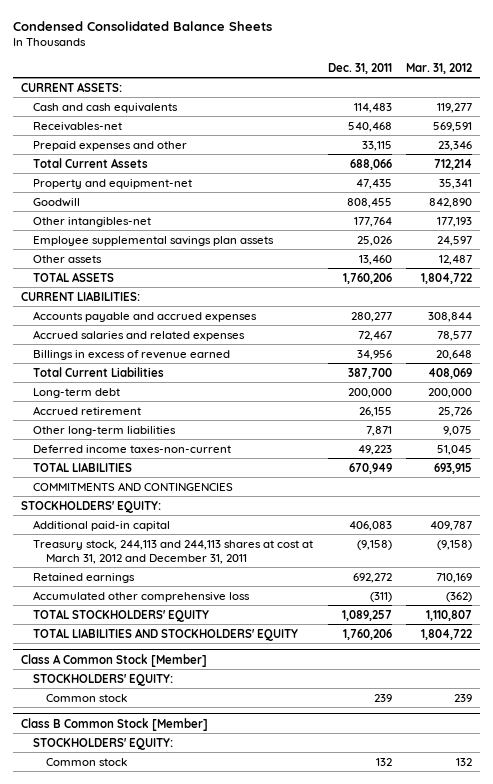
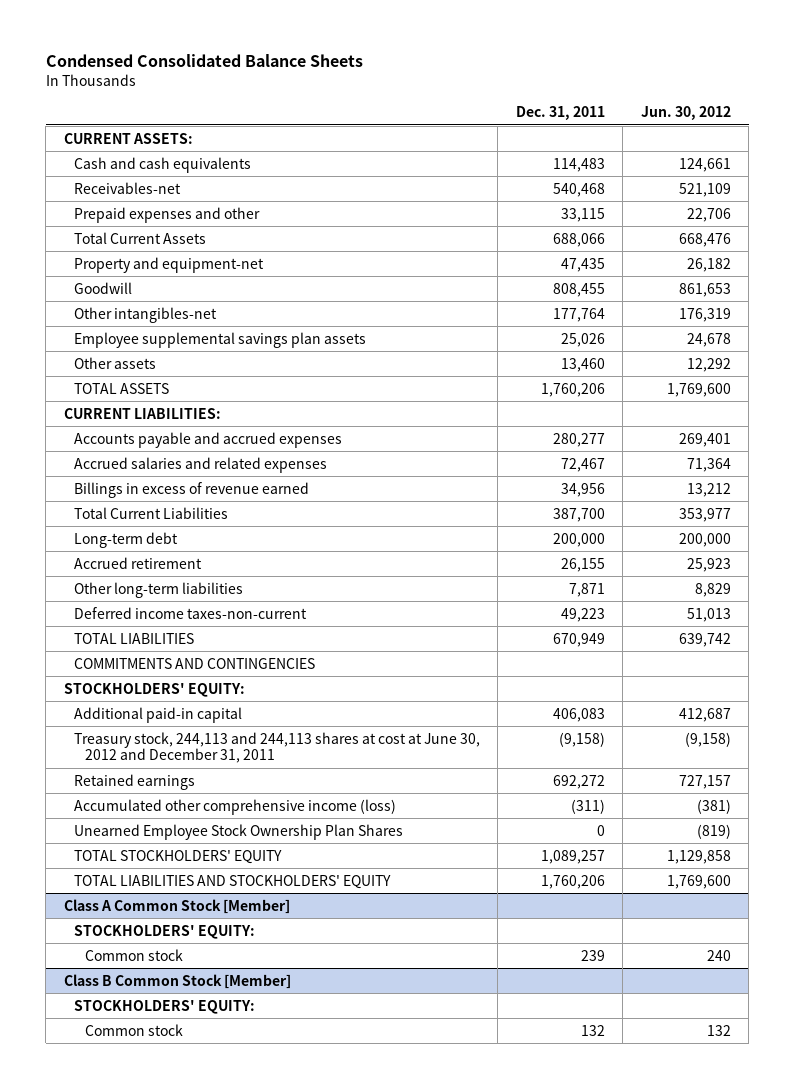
[406,62,473,74] Mar. 31, 2012 -> none
none -> [640,106,731,121] Jun. 30, 2012
[33,539,314,564] Treasury stock, 244,113 and 244,113 shares at cost at March 31, 2012 and December 31, 2011 -> [74,731,481,764] Treasury stock, 244,113 and 244,113 shares at cost at June 30, 2012 and December 31, 2011
[33,590,251,602] Accumulated other comprehensive loss -> [74,798,397,815] Accumulated other comprehensive income (loss)
none -> [74,823,404,840] Unearned Employee Stock Ownership Plan Shares

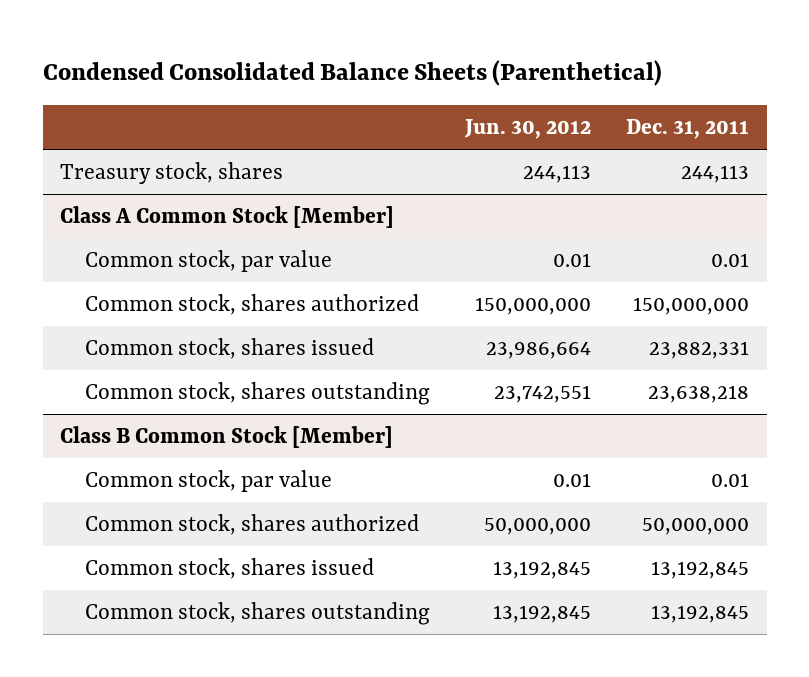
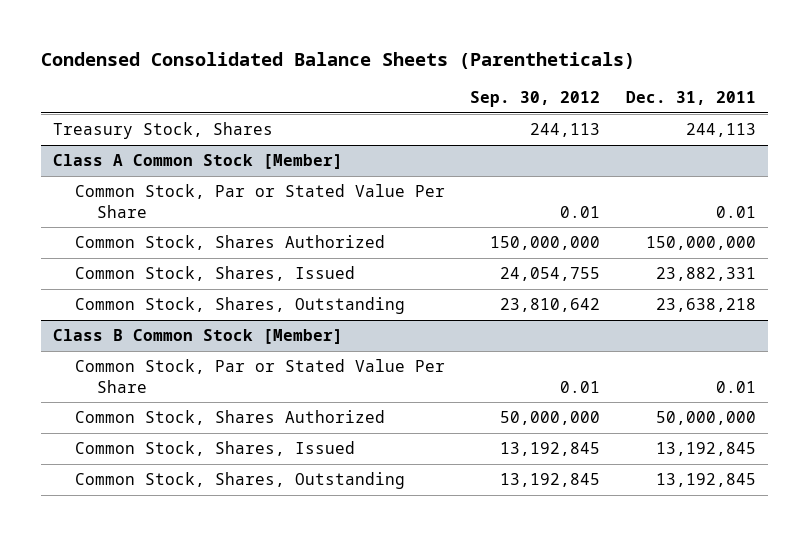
[42,60,662,87] Condensed Consolidated Balance Sheets (Parenthetical) -> [40,51,635,69] Condensed Consolidated Balance Sheets (Parentheticals)
[464,118,592,139] Jun. 30, 2012 -> none
none -> [470,91,601,108] Sep. 30, 2012
[60,162,284,185] Treasury stock, shares -> [53,122,274,140] Treasury Stock, Shares
[85,250,333,273] Common stock, par value -> [75,184,446,218] Common Stock, Par or Stated Value Per Share
[85,294,420,316] Common stock, shares authorized -> [75,235,386,251] Common Stock, Shares Authorized
[85,338,375,360] Common stock, shares issued -> [75,266,356,282] Common Stock, Shares, Issued
[85,382,431,406] Common stock, shares outstanding -> [75,297,406,315] Common Stock, Shares, Outstanding
[85,470,333,493] Common stock, par value -> [75,359,446,393] Common Stock, Par or Stated Value Per Share
[85,514,420,536] Common stock, shares authorized -> [75,410,386,426] Common Stock, Shares Authorized
[85,558,375,580] Common stock, shares issued -> [75,441,356,457] Common Stock, Shares, Issued
[85,602,431,626] Common stock, shares outstanding -> [75,472,406,490] Common Stock, Shares, Outstanding

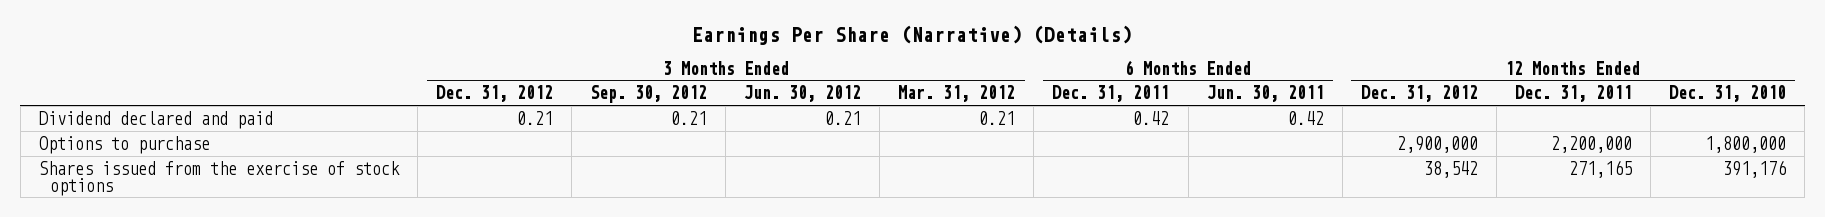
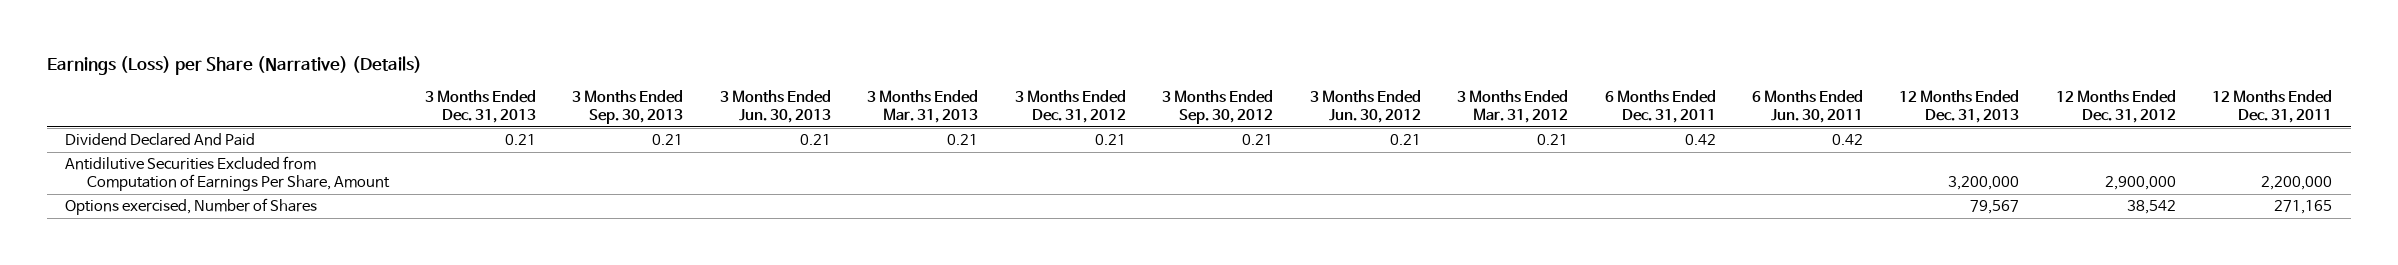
[692,24,1133,45] Earnings Per Share (Narrative) (Details) -> [46,55,422,75] Earnings (Loss) per Share (Narrative) (Details)
[1669,85,1787,103] Dec. 31, 2010 -> none
none -> [424,89,536,124] 3 Months Ended Dec. 31, 2013
none -> [572,89,684,125] 3 Months Ended Sep. 30, 2013
none -> [719,89,831,124] 3 Months Ended Jun. 30, 2013
none -> [867,89,979,124] 3 Months Ended Mar. 31, 2013
none -> [1899,89,2020,124] 12 Months Ended Dec. 31, 2013
[38,110,273,129] Dividend declared and paid -> [65,133,256,147] Dividend Declared And Paid
[38,135,210,154] Options to purchase -> [65,156,390,192] Antidilutive Securities Excluded from Computation of Earnings Per Share, Amount
[38,160,400,196] Shares issued from the exercise of stock options -> [65,198,318,216] Options exercised, Number of Shares

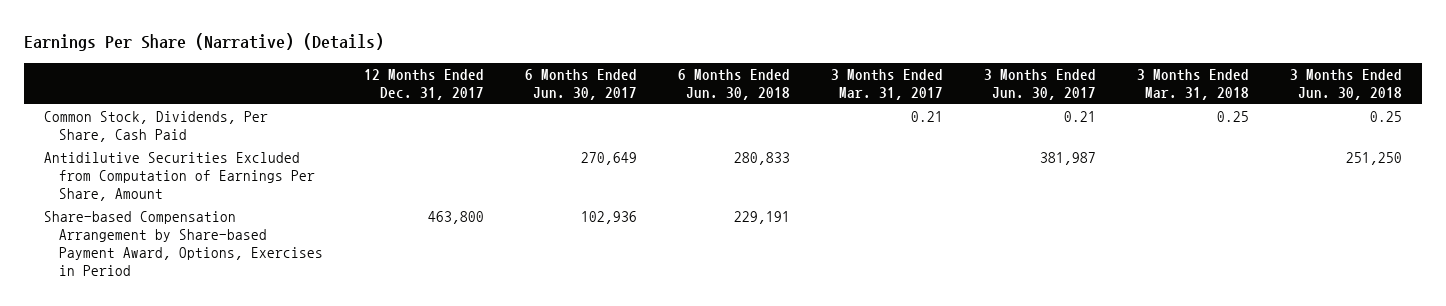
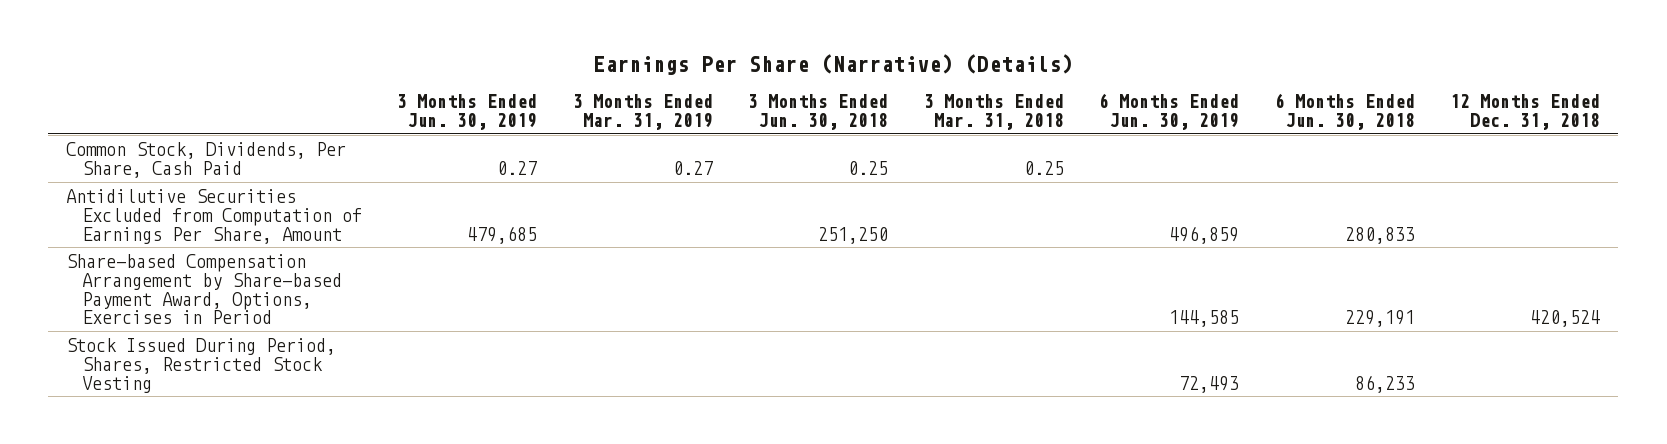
[364,69,485,101] 12 Months Ended Dec. 31, 2017 -> none
[525,69,638,101] 6 Months Ended Jun. 30, 2017 -> none
[831,69,944,101] 3 Months Ended Mar. 31, 2017 -> none
[984,69,1097,101] 3 Months Ended Jun. 30, 2017 -> none
none -> [397,93,538,130] 3 Months Ended Jun. 30, 2019
none -> [572,93,713,130] 3 Months Ended Mar. 31, 2019
none -> [1099,92,1240,130] 6 Months Ended Jun. 30, 2019
none -> [1450,93,1601,130] 12 Months Ended Dec. 31, 2018
none -> [66,337,337,393] Stock Issued During Period, Shares, Restricted Stock Vesting

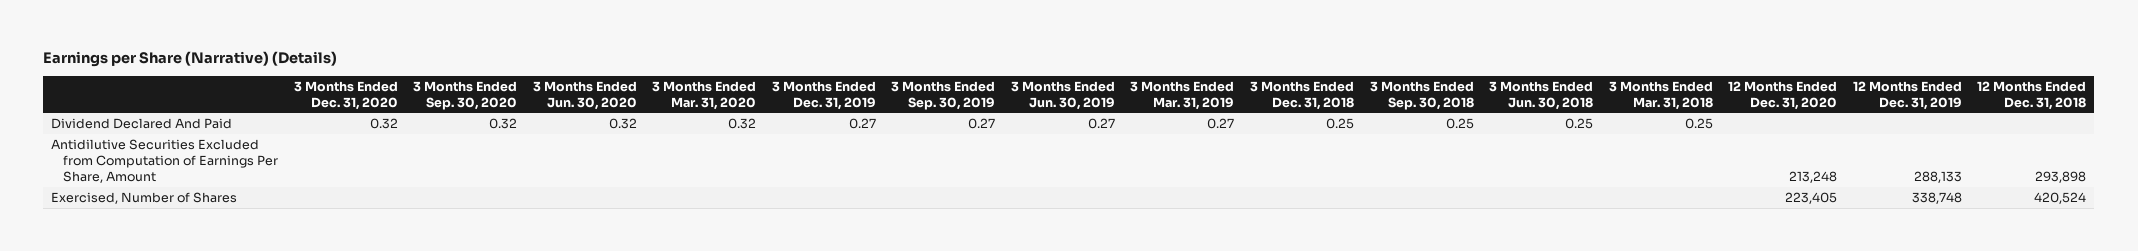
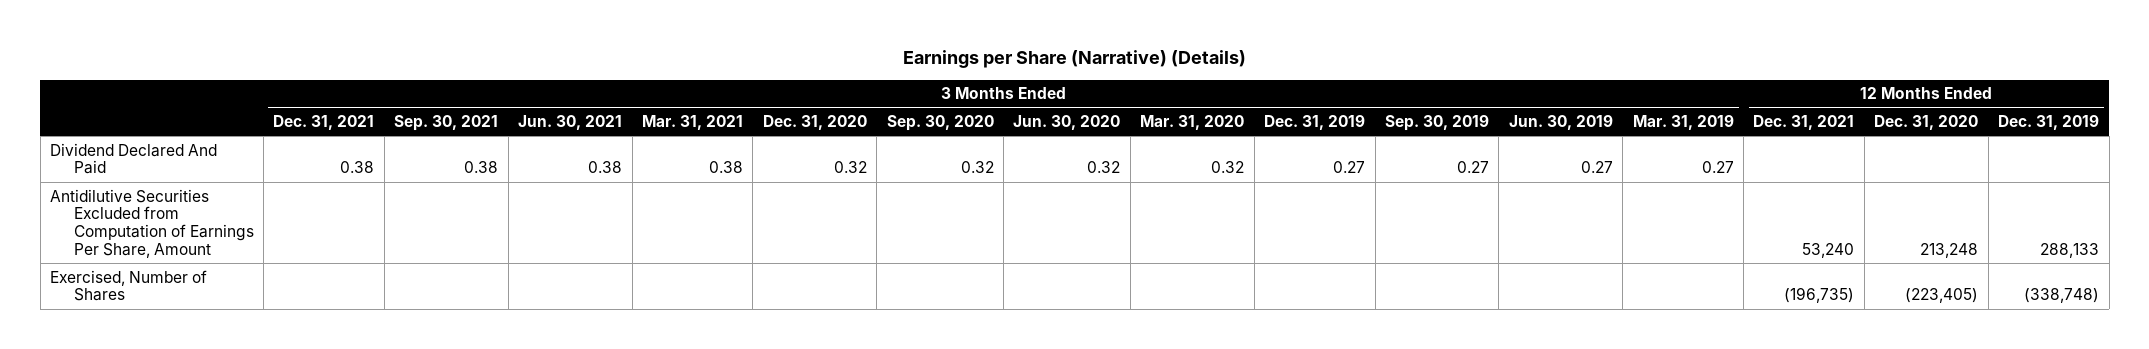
[1250,80,1355,110] 3 Months Ended Dec. 31, 2018 -> none
[1369,80,1474,110] 3 Months Ended Sep. 30, 2018 -> none
[1489,80,1594,110] 3 Months Ended Jun. 30, 2018 -> none
[1608,80,1713,110] 3 Months Ended Mar. 31, 2018 -> none
[1977,80,2087,110] 12 Months Ended Dec. 31, 2018 -> none
none -> [273,115,375,131] Dec. 31, 2021
none -> [394,115,499,132] Sep. 30, 2021
none -> [518,115,623,131] Jun. 30, 2021
none -> [641,115,743,131] Mar. 31, 2021
none -> [1753,115,1855,131] Dec. 31, 2021
[1785,191,1838,204] 223,405 -> [1905,288,1979,304] (223,405)
[1911,191,1962,204] 338,748 -> [2024,288,2100,304] (338,748)

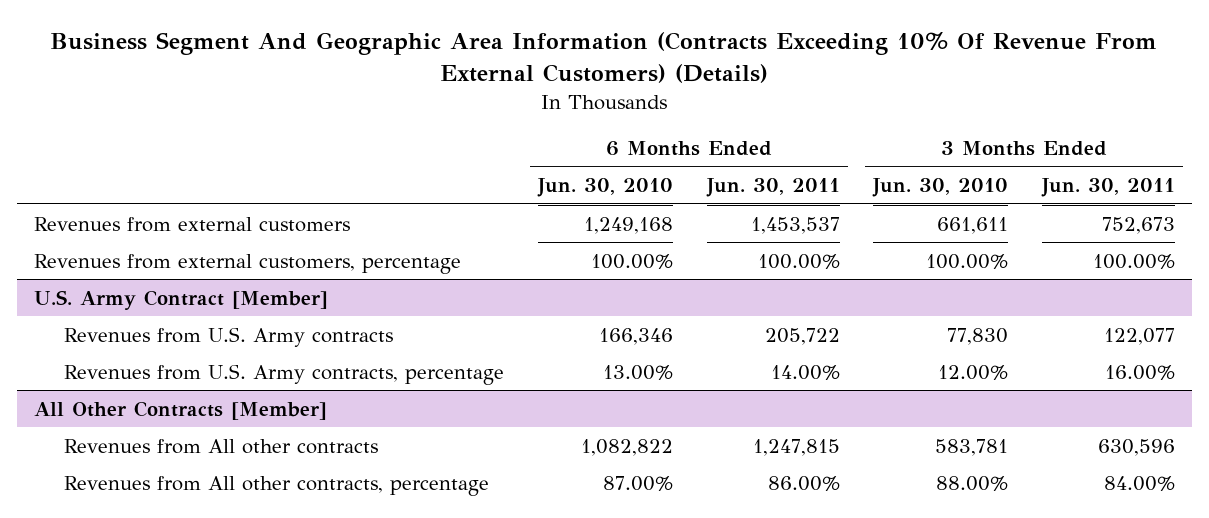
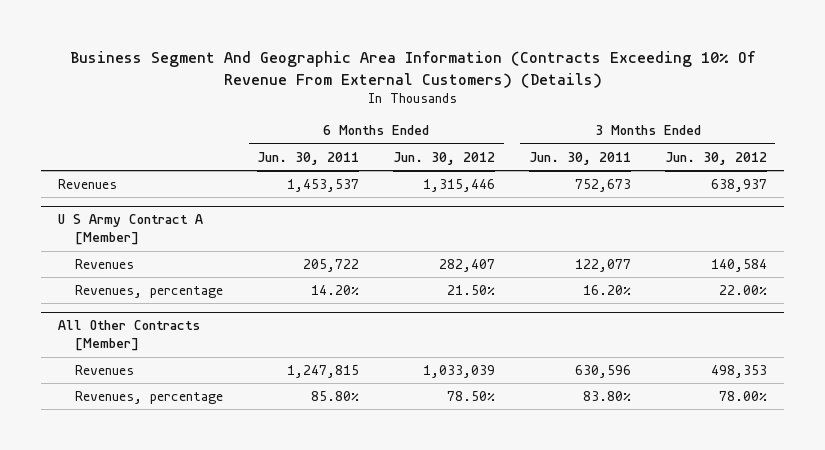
[537,178,674,198] Jun. 30, 2010 -> none
[872,178,1009,198] Jun. 30, 2010 -> none
none -> [393,151,496,165] Jun. 30, 2012
none -> [664,151,767,165] Jun. 30, 2012
[34,253,462,274] Revenues from external customers, percentage -> none
[34,216,351,232] Revenues from external customers -> [58,179,118,190] Revenues
[34,289,329,310] U.S. Army Contract [Member] -> [58,214,204,246] U S Army Contract A [Member]
[64,326,394,347] Revenues from U.S. Army contracts -> [75,259,135,270] Revenues
[64,363,505,385] Revenues from U.S. Army contracts, percentage -> [75,285,224,299] Revenues, percentage
[770,364,840,380] 14.00% -> [311,285,360,296] 14.20%
[1104,364,1175,380] 16.00% -> [582,285,631,296] 16.20%
[64,438,379,454] Revenues from All other contracts -> [75,365,135,376] Revenues
[64,475,490,496] Revenues from All other contracts, percentage -> [75,391,224,405] Revenues, percentage
[767,475,840,491] 86.00% -> [311,391,360,402] 85.80%
[1103,475,1175,491] 84.00% -> [582,391,631,402] 83.80%

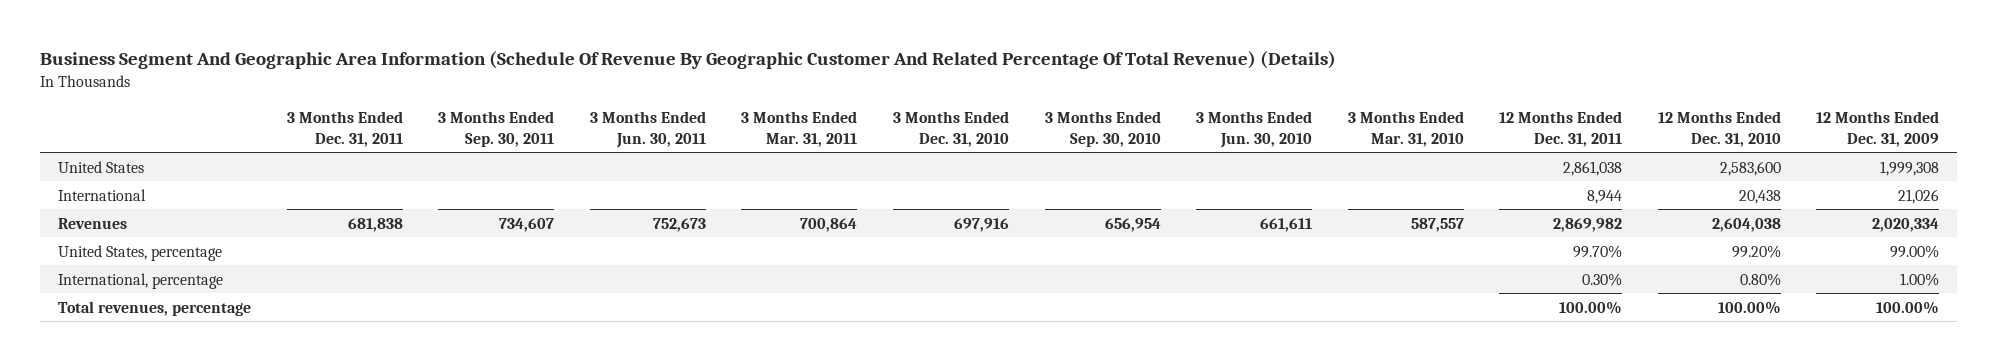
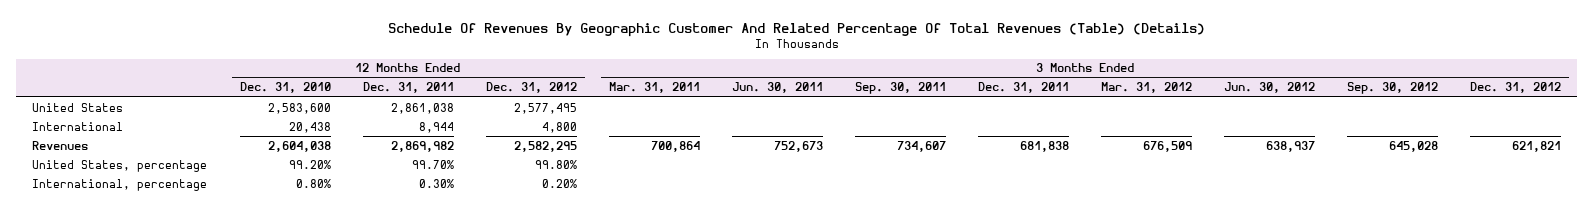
[40,51,1337,70] Business Segment And Geographic Area Information (Schedule Of Revenue By Geographic Customer And Related Percentage Of Total Revenue) (Details) -> [387,23,1205,38] Schedule Of Revenues By Geographic Customer And Related Percentage Of Total Revenues (Table) (Details)
[893,110,1010,147] 3 Months Ended Dec. 31, 2010 -> none
[1044,110,1161,147] 3 Months Ended Sep. 30, 2010 -> none
[1196,110,1313,148] 3 Months Ended Jun. 30, 2010 -> none
[1347,110,1464,147] 3 Months Ended Mar. 31, 2010 -> none
[1816,110,1940,147] 12 Months Ended Dec. 31, 2009 -> none
none -> [485,82,577,94] Dec. 31, 2012
none -> [1100,82,1192,94] Mar. 31, 2012
none -> [1223,82,1315,94] Jun. 30, 2012
none -> [1346,82,1438,95] Sep. 30, 2012
none -> [1469,82,1561,94] Dec. 31, 2012
[58,300,252,316] Total revenues, percentage -> none

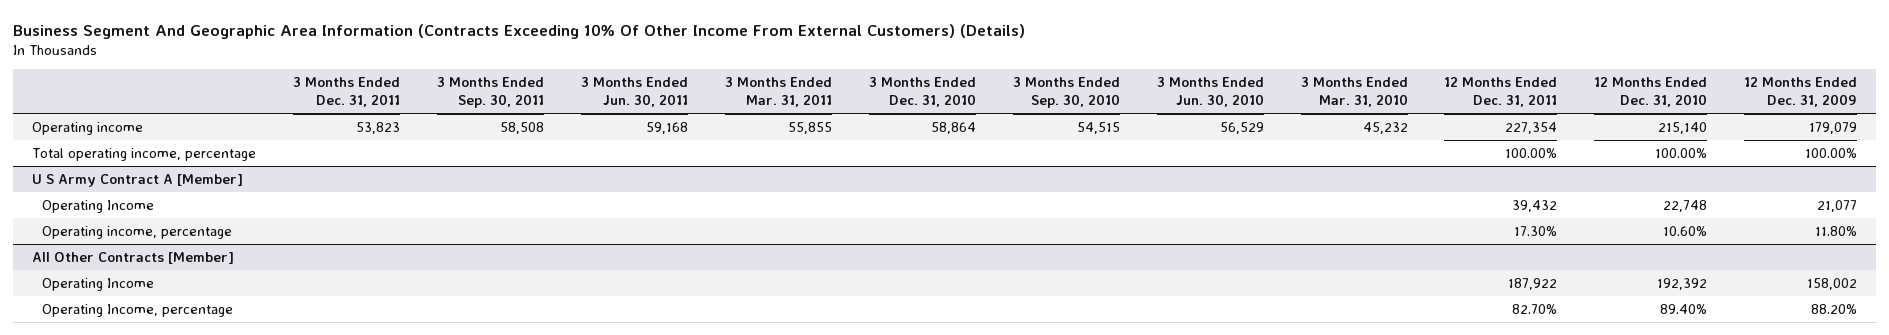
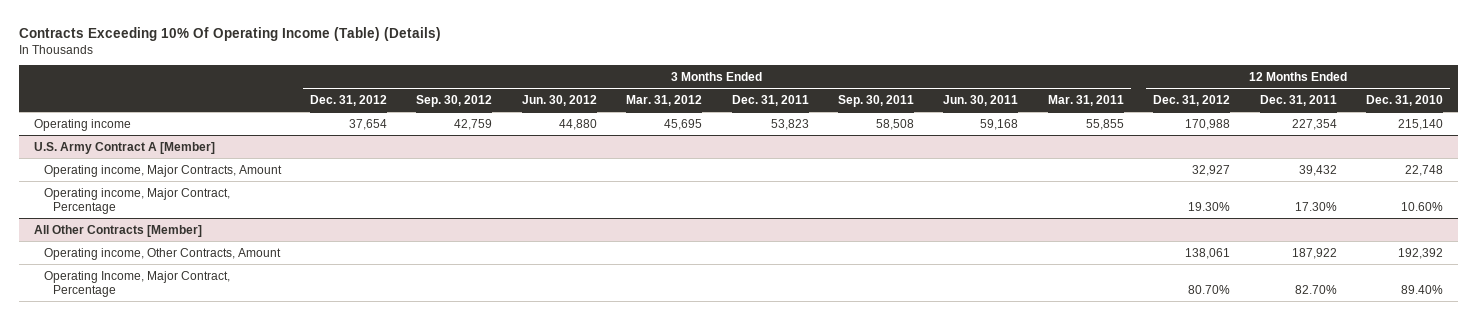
[13,23,1026,39] Business Segment And Geographic Area Information (Contracts Exceeding 10% Of Other Income From External Customers) (Details) -> [19,26,442,41] Contracts Exceeding 10% Of Operating Income (Table) (Details)
[868,77,976,107] 3 Months Ended Dec. 31, 2010 -> none
[1012,77,1120,108] 3 Months Ended Sep. 30, 2010 -> none
[1156,77,1264,107] 3 Months Ended Jun. 30, 2010 -> none
[1300,77,1408,107] 3 Months Ended Mar. 31, 2010 -> none
[1744,77,1858,107] 12 Months Ended Dec. 31, 2009 -> none
none -> [309,94,387,106] Dec. 31, 2012
none -> [416,94,493,107] Sep. 30, 2012
none -> [521,94,597,106] Jun. 30, 2012
none -> [626,94,703,106] Mar. 31, 2012
none -> [1153,94,1231,106] Dec. 31, 2012
[31,147,256,161] Total operating income, percentage -> none
[31,173,243,187] U S Army Contract A [Member] -> [34,141,216,154] U.S. Army Contract A [Member]
[42,199,155,213] Operating Income -> [43,164,282,177] Operating income, Major Contracts, Amount
[42,225,233,239] Operating income, percentage -> [43,187,230,214] Operating income, Major Contract, Percentage
[42,277,155,291] Operating Income -> [43,247,281,260] Operating income, Other Contracts, Amount
[42,303,234,317] Operating Income, percentage -> [43,270,230,297] Operating Income, Major Contract, Percentage

